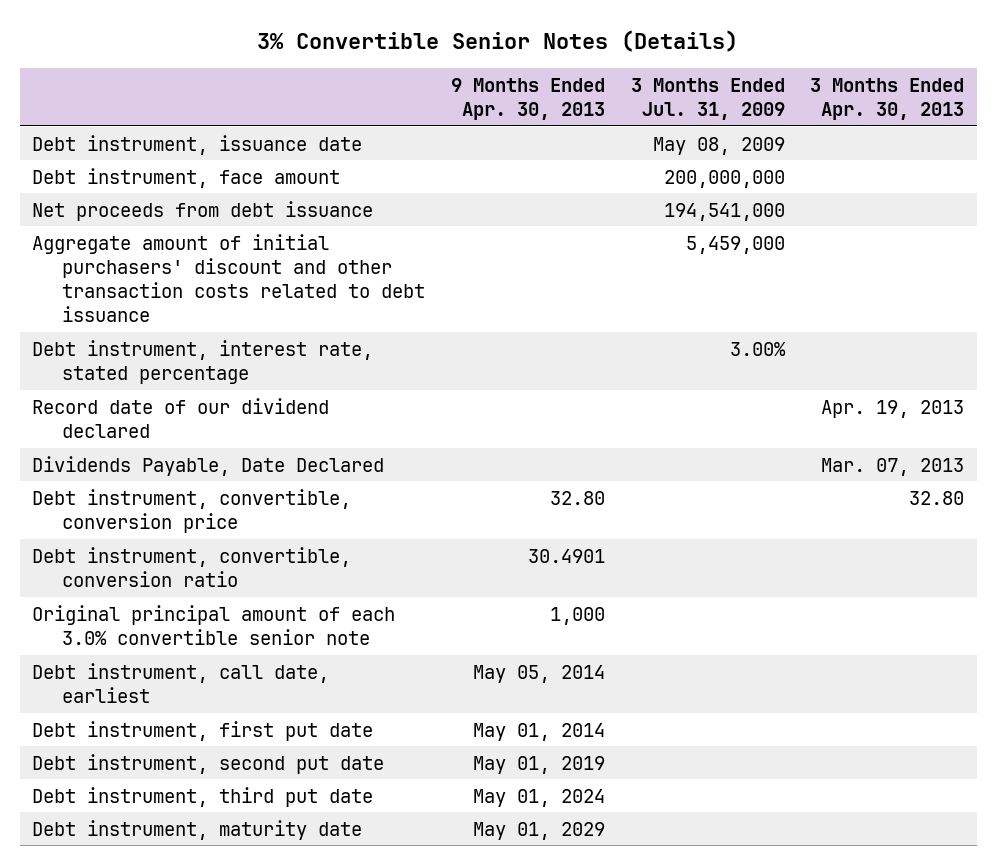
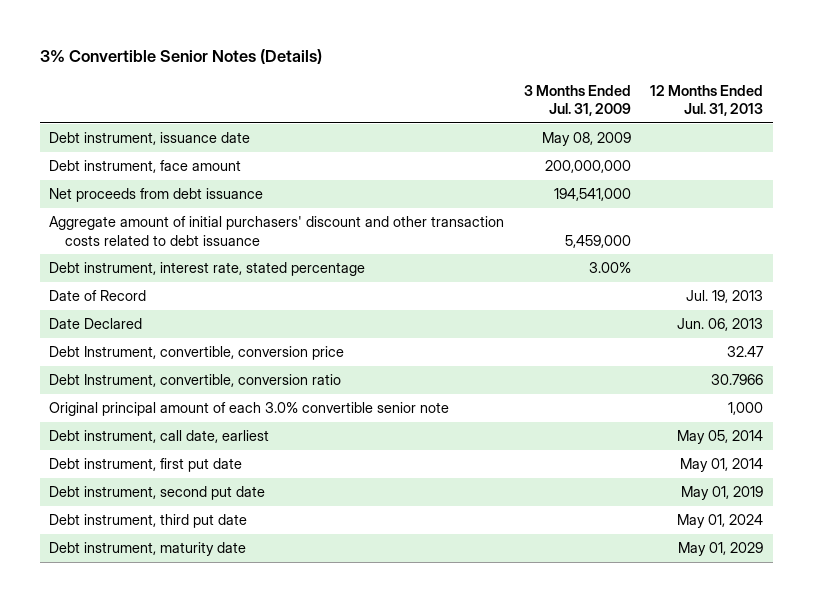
[451,77,606,120] 9 Months Ended Apr. 30, 2013 -> none
[810,77,965,120] 3 Months Ended Apr. 30, 2013 -> none
none -> [650,84,764,117] 12 Months Ended Jul. 31, 2013
[32,397,330,438] Record date of our dividend declared -> [49,290,147,302] Date of Record
[32,455,385,476] Dividends Payable, Date Declared -> [49,318,143,330] Date Declared
[32,488,352,533] Debt instrument, convertible, conversion price -> [49,346,345,361] Debt Instrument, convertible, conversion price
[32,546,352,587] Debt instrument, convertible, conversion ratio -> [49,374,342,388] Debt Instrument, convertible, conversion ratio

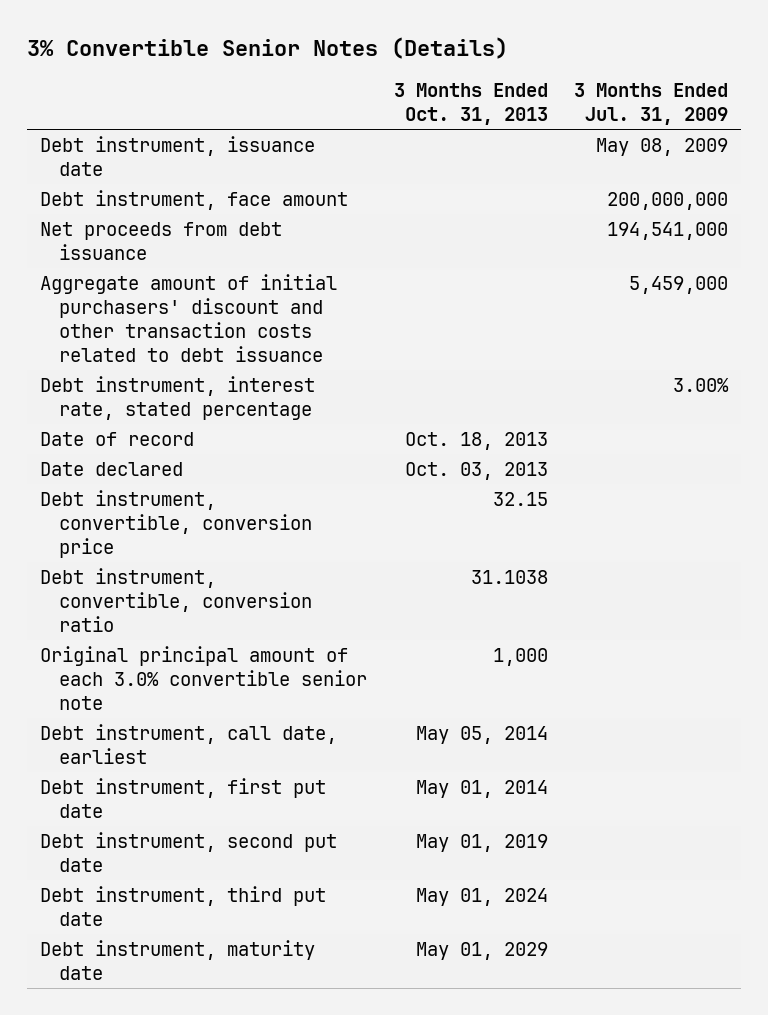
[650,84,764,117] 12 Months Ended Jul. 31, 2013 -> none
none -> [393,82,548,125] 3 Months Ended Oct. 31, 2013
[49,290,147,302] Date of Record -> [40,431,195,446] Date of record
[49,318,143,330] Date Declared -> [40,461,184,476] Date declared
[49,346,345,361] Debt Instrument, convertible, conversion price -> [40,489,313,558] Debt instrument, convertible, conversion price
[49,374,342,388] Debt Instrument, convertible, conversion ratio -> [40,567,313,632] Debt instrument, convertible, conversion ratio

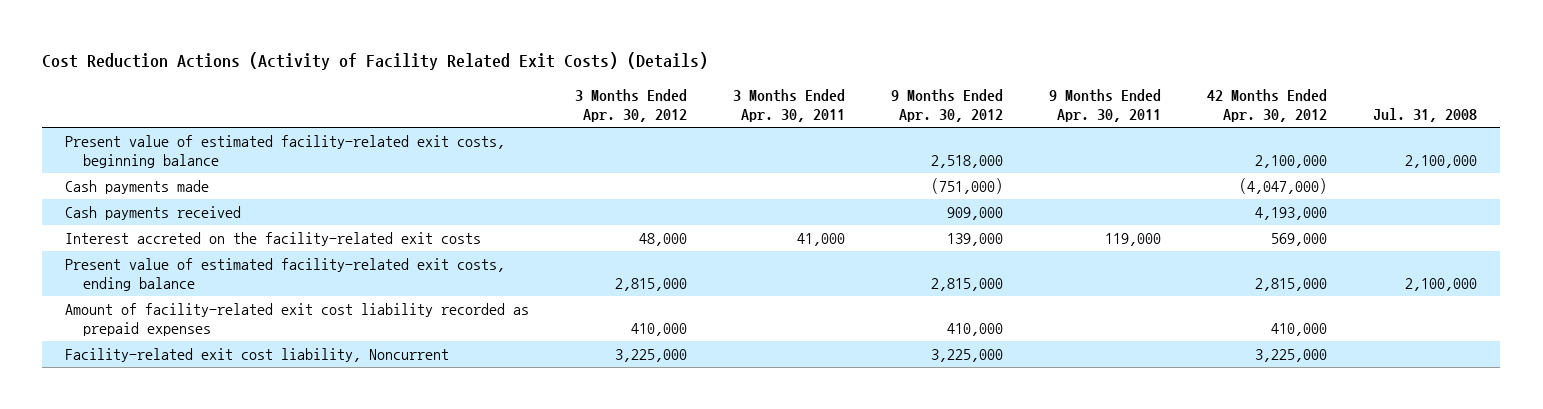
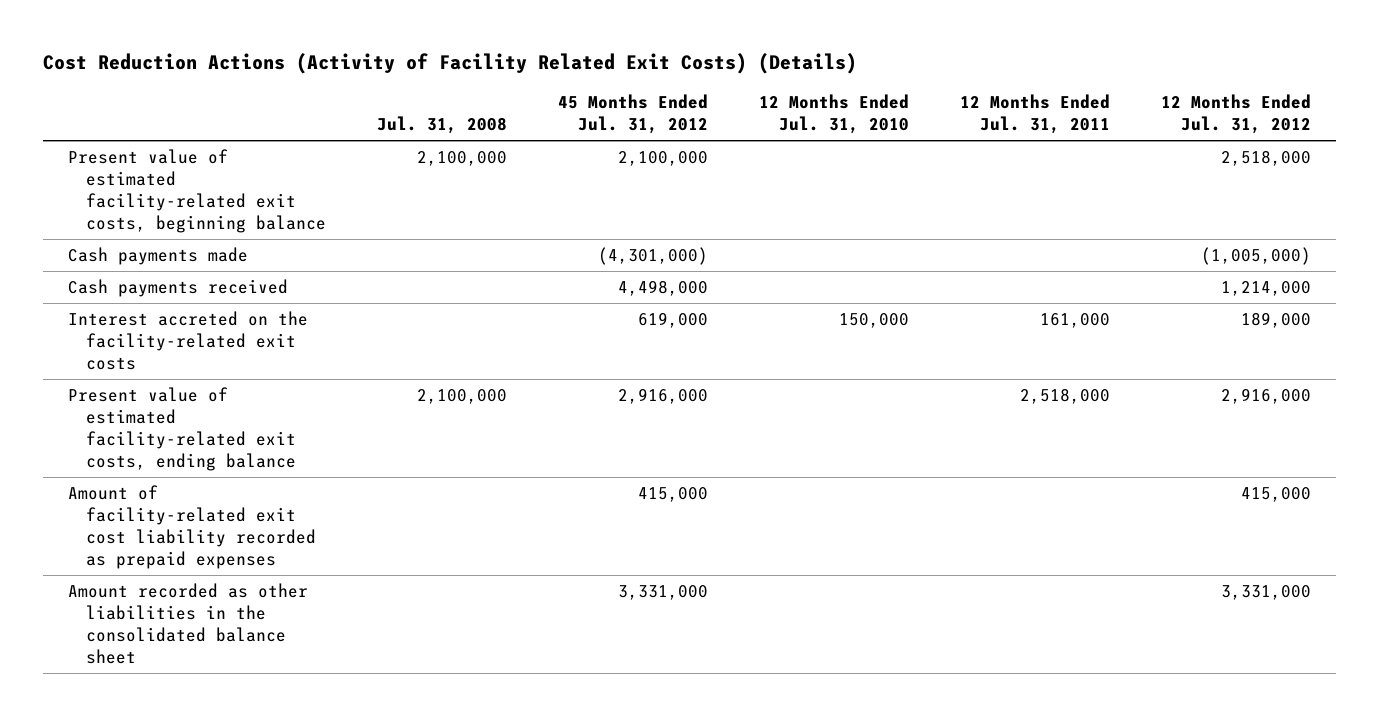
[575,89,688,122] 3 Months Ended Apr. 30, 2012 -> none
[733,89,846,122] 3 Months Ended Apr. 30, 2011 -> none
[891,89,1004,122] 9 Months Ended Apr. 30, 2012 -> none
[1049,89,1162,122] 9 Months Ended Apr. 30, 2011 -> none
[1207,89,1328,122] 42 Months Ended Apr. 30, 2012 -> none
none -> [557,94,708,135] 45 Months Ended Jul. 31, 2012
none -> [758,94,909,135] 12 Months Ended Jul. 31, 2010
none -> [959,94,1110,135] 12 Months Ended Jul. 31, 2011
none -> [1160,94,1311,135] 12 Months Ended Jul. 31, 2012
[65,348,450,363] Facility-related exit cost liability, Noncurrent -> [68,582,309,664] Amount recorded as other liabilities in the consolidated balance sheet

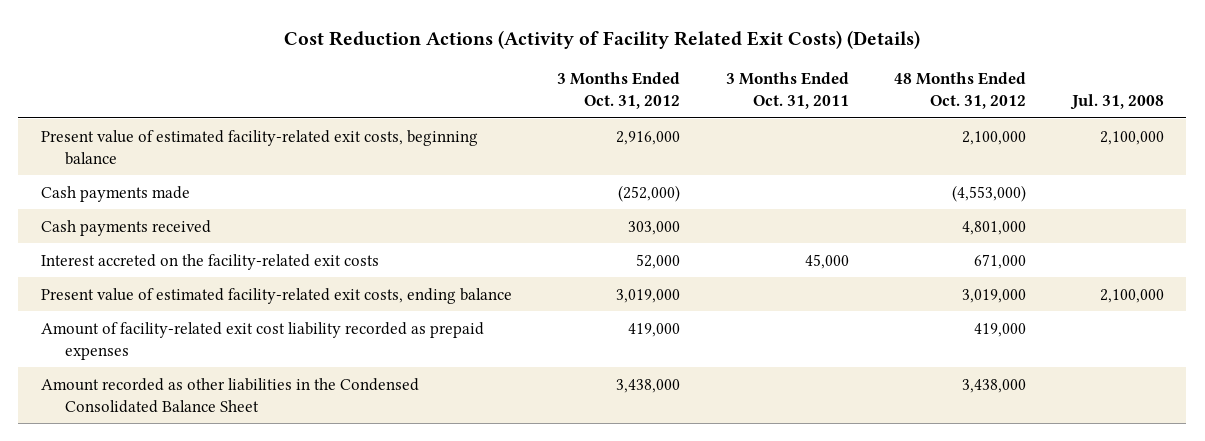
[557,94,708,135] 45 Months Ended Jul. 31, 2012 -> none
[758,94,909,135] 12 Months Ended Jul. 31, 2010 -> none
[959,94,1110,135] 12 Months Ended Jul. 31, 2011 -> none
[1160,94,1311,135] 12 Months Ended Jul. 31, 2012 -> none
none -> [557,72,681,110] 3 Months Ended Oct. 31, 2012
none -> [725,72,849,110] 3 Months Ended Oct. 31, 2011
none -> [894,72,1027,110] 48 Months Ended Oct. 31, 2012
[68,582,309,664] Amount recorded as other liabilities in the consolidated balance sheet -> [41,377,420,413] Amount recorded as other liabilities in the Condensed Consolidated Balance Sheet

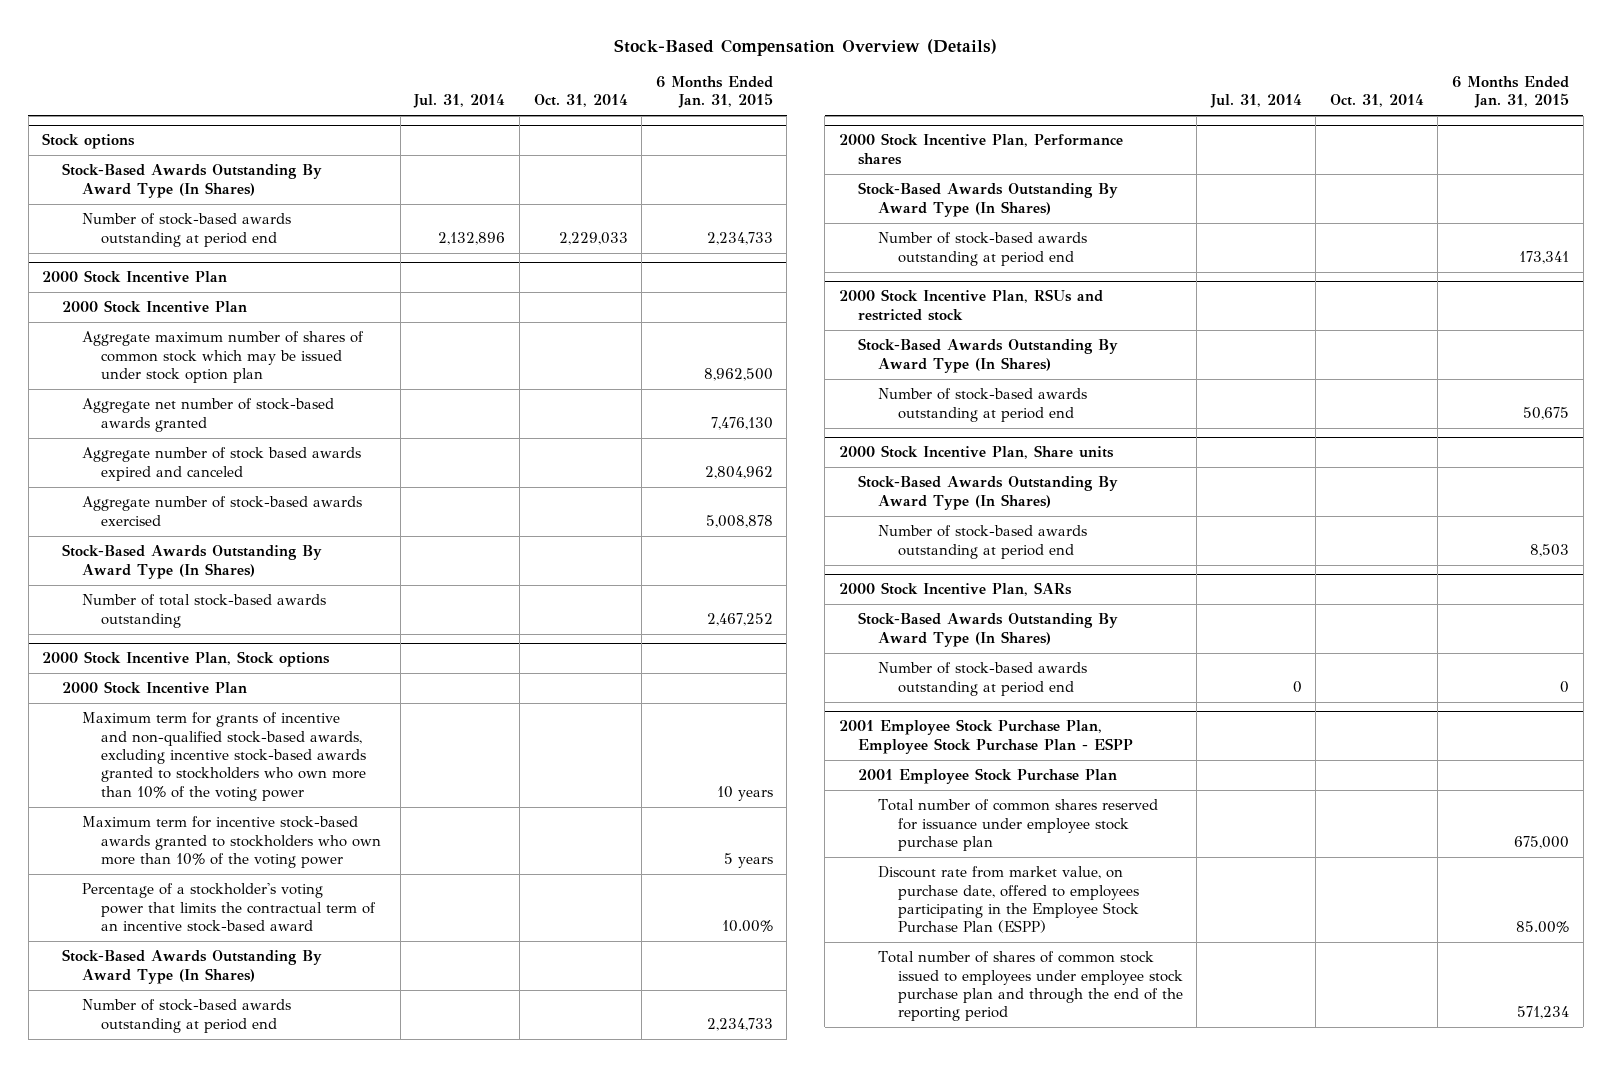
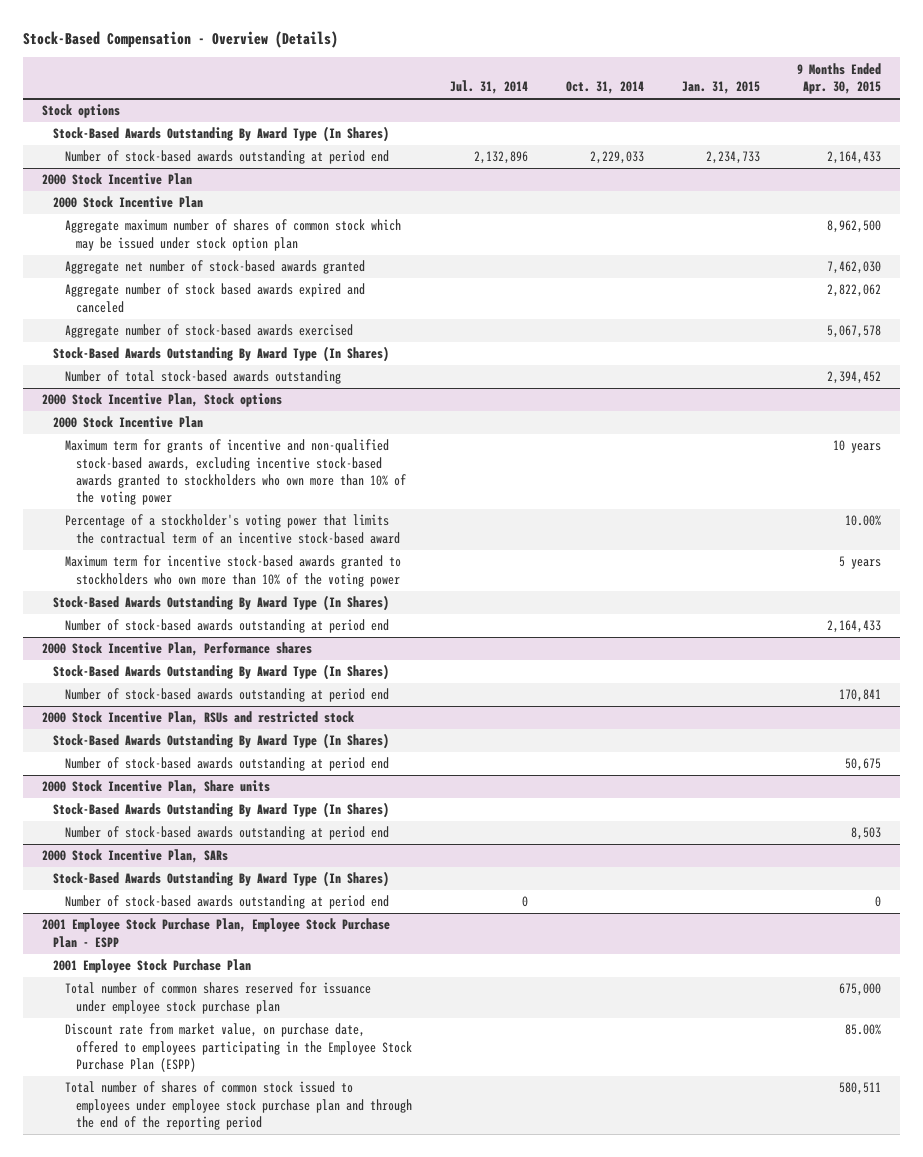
[613,38,997,56] Stock-Based Compensation Overview (Details) -> [22,30,338,48] Stock-Based Compensation - Overview (Details)
[655,76,773,109] 6 Months Ended Jan. 31, 2015 -> none
none -> [681,81,760,95] Jan. 31, 2015
none -> [797,62,882,95] 9 Months Ended Apr. 30, 2015
[81,816,382,869] Maximum term for incentive stock-based awards granted to stockholders who own more than 10% of the voting power -> [64,555,401,587] Maximum term for incentive stock-based awards granted to stockholders who own more than 10% of the voting power

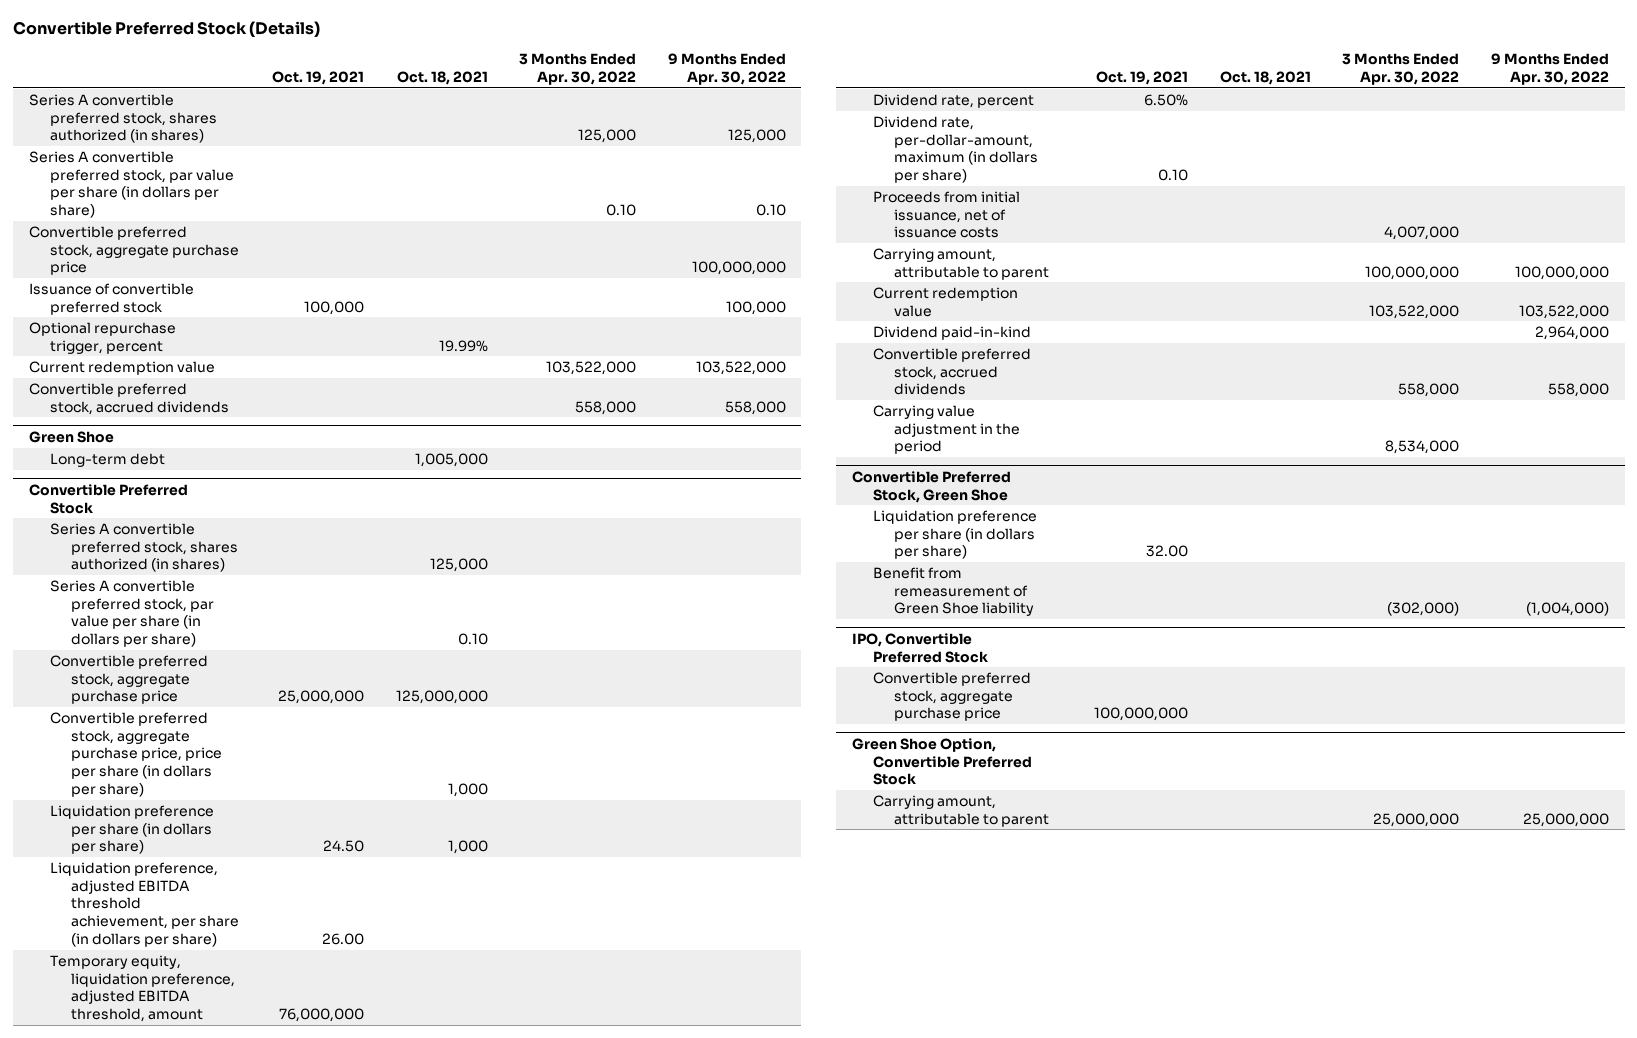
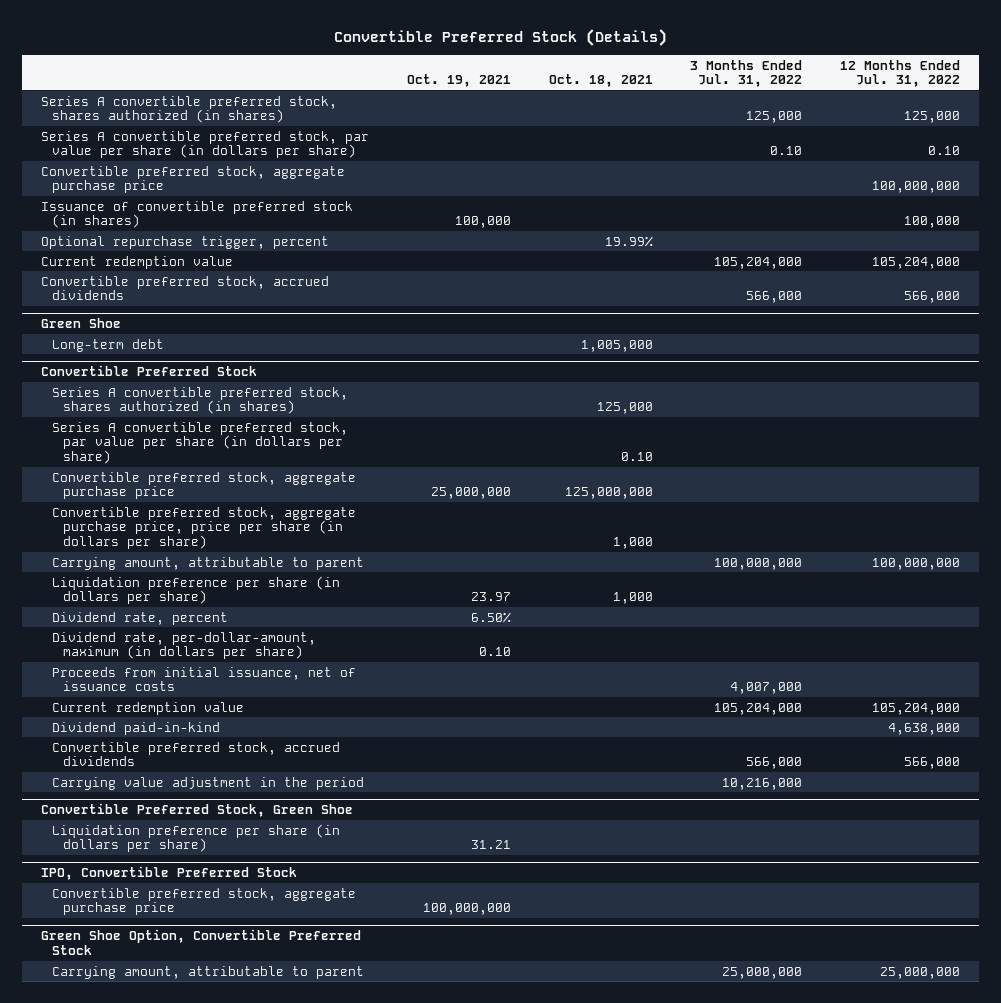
[519,53,637,85] 3 Months Ended Apr. 30, 2022 -> none
[667,53,786,85] 9 Months Ended Apr. 30, 2022 -> none
none -> [690,59,803,88] 3 Months Ended Jul. 31, 2022
none -> [840,59,961,88] 12 Months Ended Jul. 31, 2022
[28,282,194,315] Issuance of convertible preferred stock -> [41,200,354,229] Issuance of convertible preferred stock (in shares)
[49,861,239,947] Liquidation preference, adjusted EBITDA threshold achievement, per share (in dollars per share) -> none
[49,954,235,1023] Temporary equity, liquidation preference, adjusted EBITDA threshold, amount -> none
[872,247,1050,280] Carrying amount, attributable to parent -> [52,556,365,570] Carrying amount, attributable to parent
[323,840,365,853] 24.50 -> [470,592,511,602] 23.97
[872,566,1035,617] Benefit from remeasurement of Green Shoe liability -> none
[1145,545,1188,558] 32.00 -> [470,840,511,850] 31.21

